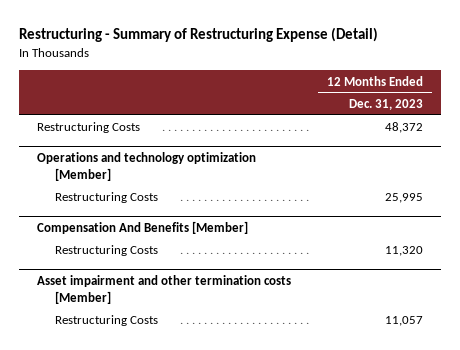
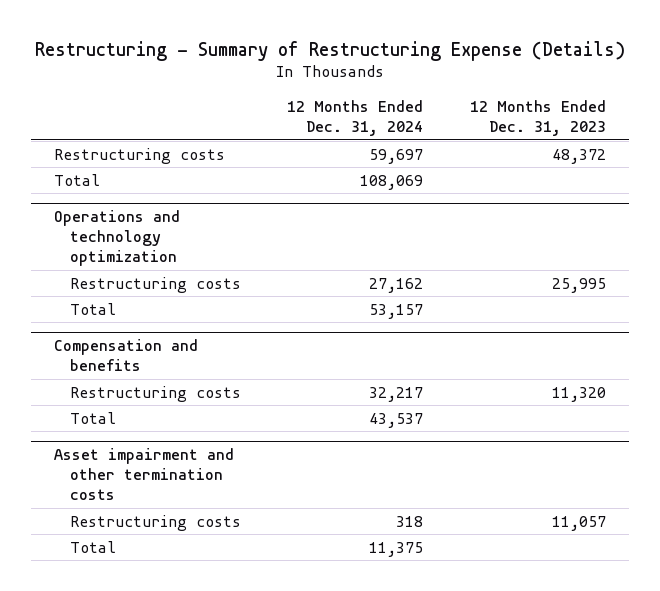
[18,27,378,43] Restructuring - Summary of Restructuring Expense (Detail) -> [34,40,625,61] Restructuring - Summary of Restructuring Expense (Details)
none -> [287,99,424,137] 12 Months Ended Dec. 31, 2024
[36,122,140,134] Restructuring Costs -> [54,147,226,164] Restructuring costs
none -> [54,173,101,186] Total
[36,151,256,182] Operations and technology optimization [Member] -> [54,209,181,267] Operations and technology optimization
[55,192,159,204] Restructuring Costs -> [70,276,242,293] Restructuring costs
none -> [70,302,117,315] Total
[36,220,248,234] Compensation And Benefits [Member] -> [54,338,199,372] Compensation and benefits
[55,245,159,257] Restructuring Costs -> [70,385,242,402] Restructuring costs
none -> [70,411,117,424] Total
[36,274,291,305] Asset impairment and other termination costs [Member] -> [54,447,235,501] Asset impairment and other termination costs
[55,315,159,327] Restructuring Costs -> [70,514,242,531] Restructuring costs
none -> [70,540,117,553] Total

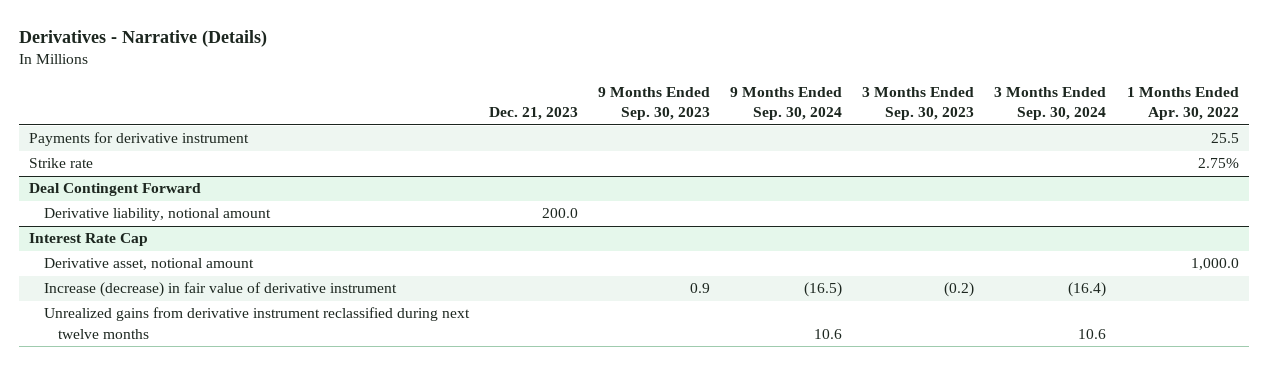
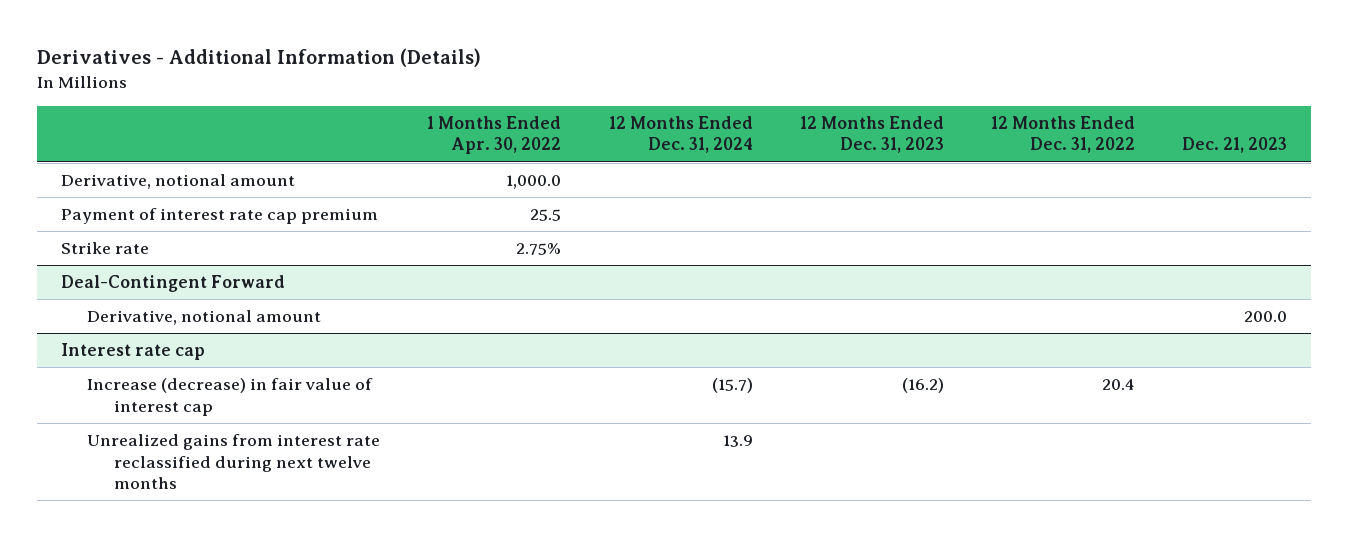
[19,30,268,48] Derivatives - Narrative (Details) -> [37,48,482,68] Derivatives - Additional Information (Details)
[598,87,711,121] 9 Months Ended Sep. 30, 2023 -> none
[730,87,843,121] 9 Months Ended Sep. 30, 2024 -> none
[862,87,975,121] 3 Months Ended Sep. 30, 2023 -> none
[994,87,1107,121] 3 Months Ended Sep. 30, 2024 -> none
none -> [608,116,753,154] 12 Months Ended Dec. 31, 2024
none -> [799,116,944,154] 12 Months Ended Dec. 31, 2023
none -> [990,116,1135,154] 12 Months Ended Dec. 31, 2022
none -> [60,174,295,190] Derivative, notional amount
[29,132,250,147] Payments for derivative instrument -> [60,208,378,225] Payment of interest rate cap premium
[43,258,254,271] Derivative asset, notional amount -> none
[29,183,202,197] Deal Contingent Forward -> [60,275,285,293] Deal-Contingent Forward
[43,208,271,222] Derivative liability, notional amount -> [87,310,322,326] Derivative, notional amount
[29,233,149,247] Interest Rate Cap -> [60,343,205,361] Interest rate cap
[43,282,397,298] Increase (decrease) in fair value of derivative instrument -> [87,378,374,416] Increase (decrease) in fair value of interest cap
[43,307,470,339] Unrealized gains from derivative instrument reclassified during next twelve months -> [87,434,381,490] Unrealized gains from interest rate reclassified during next twelve months

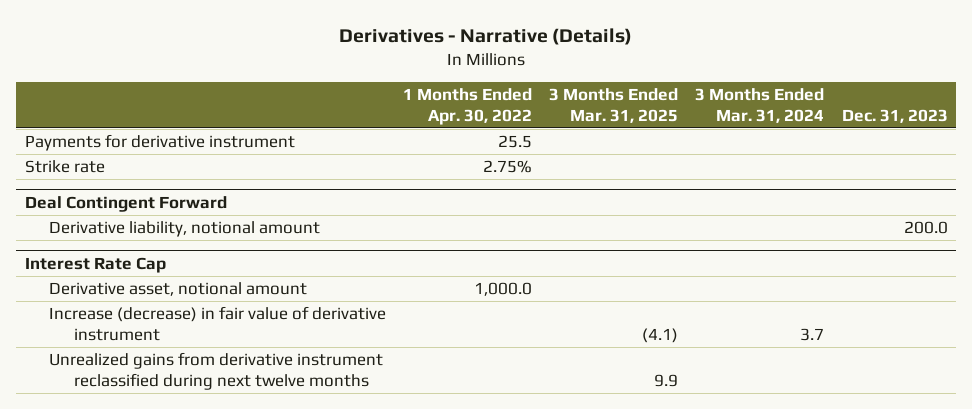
[37,48,482,68] Derivatives - Additional Information (Details) -> [339,28,633,46] Derivatives - Narrative (Details)
[608,116,753,154] 12 Months Ended Dec. 31, 2024 -> none
[799,116,944,154] 12 Months Ended Dec. 31, 2023 -> none
[990,116,1135,154] 12 Months Ended Dec. 31, 2022 -> none
[1181,137,1287,154] Dec. 21, 2023 -> none
none -> [549,87,679,123] 3 Months Ended Mar. 31, 2025
none -> [695,87,825,123] 3 Months Ended Mar. 31, 2024
none -> [841,108,948,123] Dec. 31, 2023
[60,174,295,190] Derivative, notional amount -> none
[60,208,378,225] Payment of interest rate cap premium -> [24,134,295,152] Payments for derivative instrument
[60,275,285,293] Deal-Contingent Forward -> [24,195,227,212] Deal Contingent Forward
[87,310,322,326] Derivative, notional amount -> [49,221,321,238] Derivative liability, notional amount
[60,343,205,361] Interest rate cap -> [24,256,166,273] Interest Rate Cap
none -> [49,282,308,297] Derivative asset, notional amount
[87,378,374,416] Increase (decrease) in fair value of interest cap -> [49,306,387,341] Increase (decrease) in fair value of derivative instrument
[87,434,381,490] Unrealized gains from interest rate reclassified during next twelve months -> [49,352,384,390] Unrealized gains from derivative instrument reclassified during next twelve months

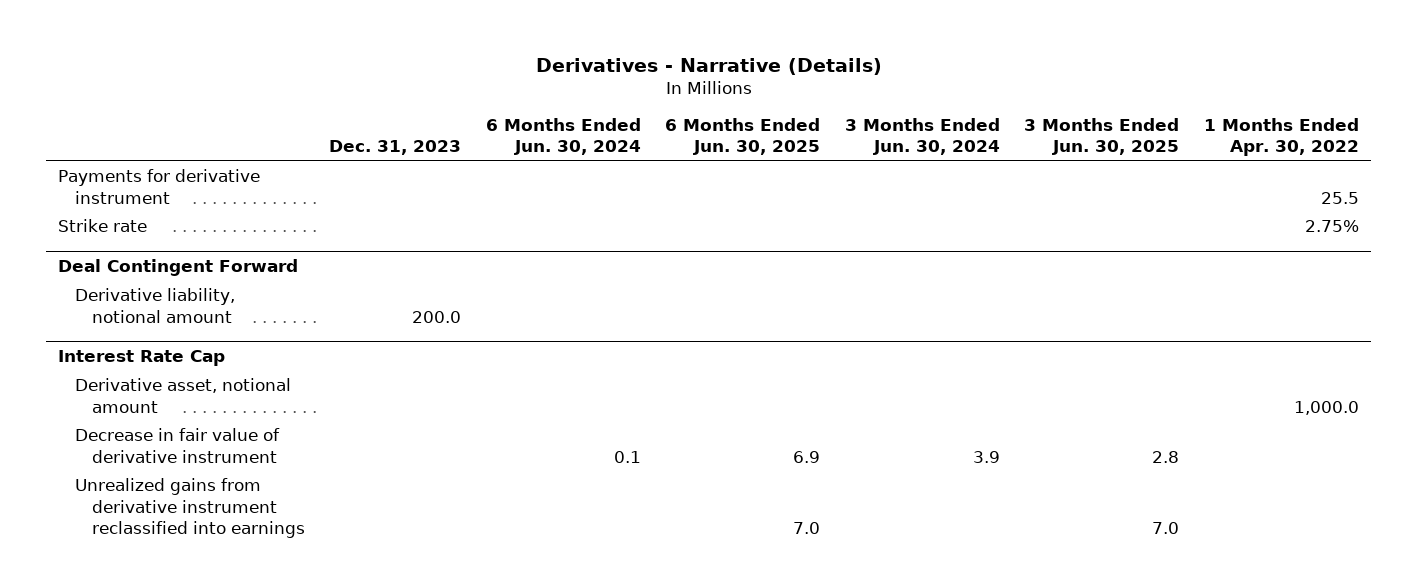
[549,87,679,123] 3 Months Ended Mar. 31, 2025 -> none
[695,87,825,123] 3 Months Ended Mar. 31, 2024 -> none
none -> [485,117,641,156] 6 Months Ended Jun. 30, 2024
none -> [665,117,821,156] 6 Months Ended Jun. 30, 2025
none -> [844,117,1000,156] 3 Months Ended Jun. 30, 2024
none -> [1024,117,1180,156] 3 Months Ended Jun. 30, 2025
[49,306,387,341] Increase (decrease) in fair value of derivative instrument -> [75,428,281,463] Decrease in fair value of derivative instrument
[49,352,384,390] Unrealized gains from derivative instrument reclassified during next twelve months -> [75,478,305,538] Unrealized gains from derivative instrument reclassified into earnings

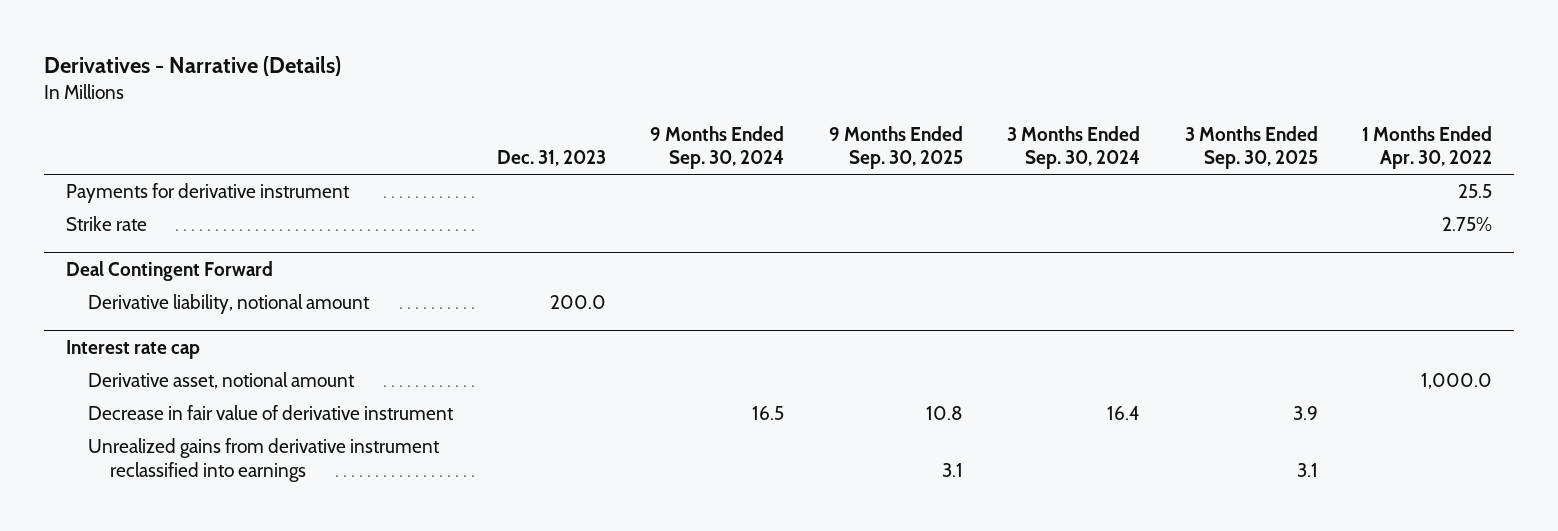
[485,117,641,156] 6 Months Ended Jun. 30, 2024 -> none
[665,117,821,156] 6 Months Ended Jun. 30, 2025 -> none
[844,117,1000,156] 3 Months Ended Jun. 30, 2024 -> none
[1024,117,1180,156] 3 Months Ended Jun. 30, 2025 -> none
none -> [650,125,785,170] 9 Months Ended Sep. 30, 2024
none -> [828,125,963,170] 9 Months Ended Sep. 30, 2025
none -> [1007,125,1141,170] 3 Months Ended Sep. 30, 2024
none -> [1184,125,1318,170] 3 Months Ended Sep. 30, 2025
[58,350,226,367] Interest Rate Cap -> [65,339,200,359] Interest rate cap

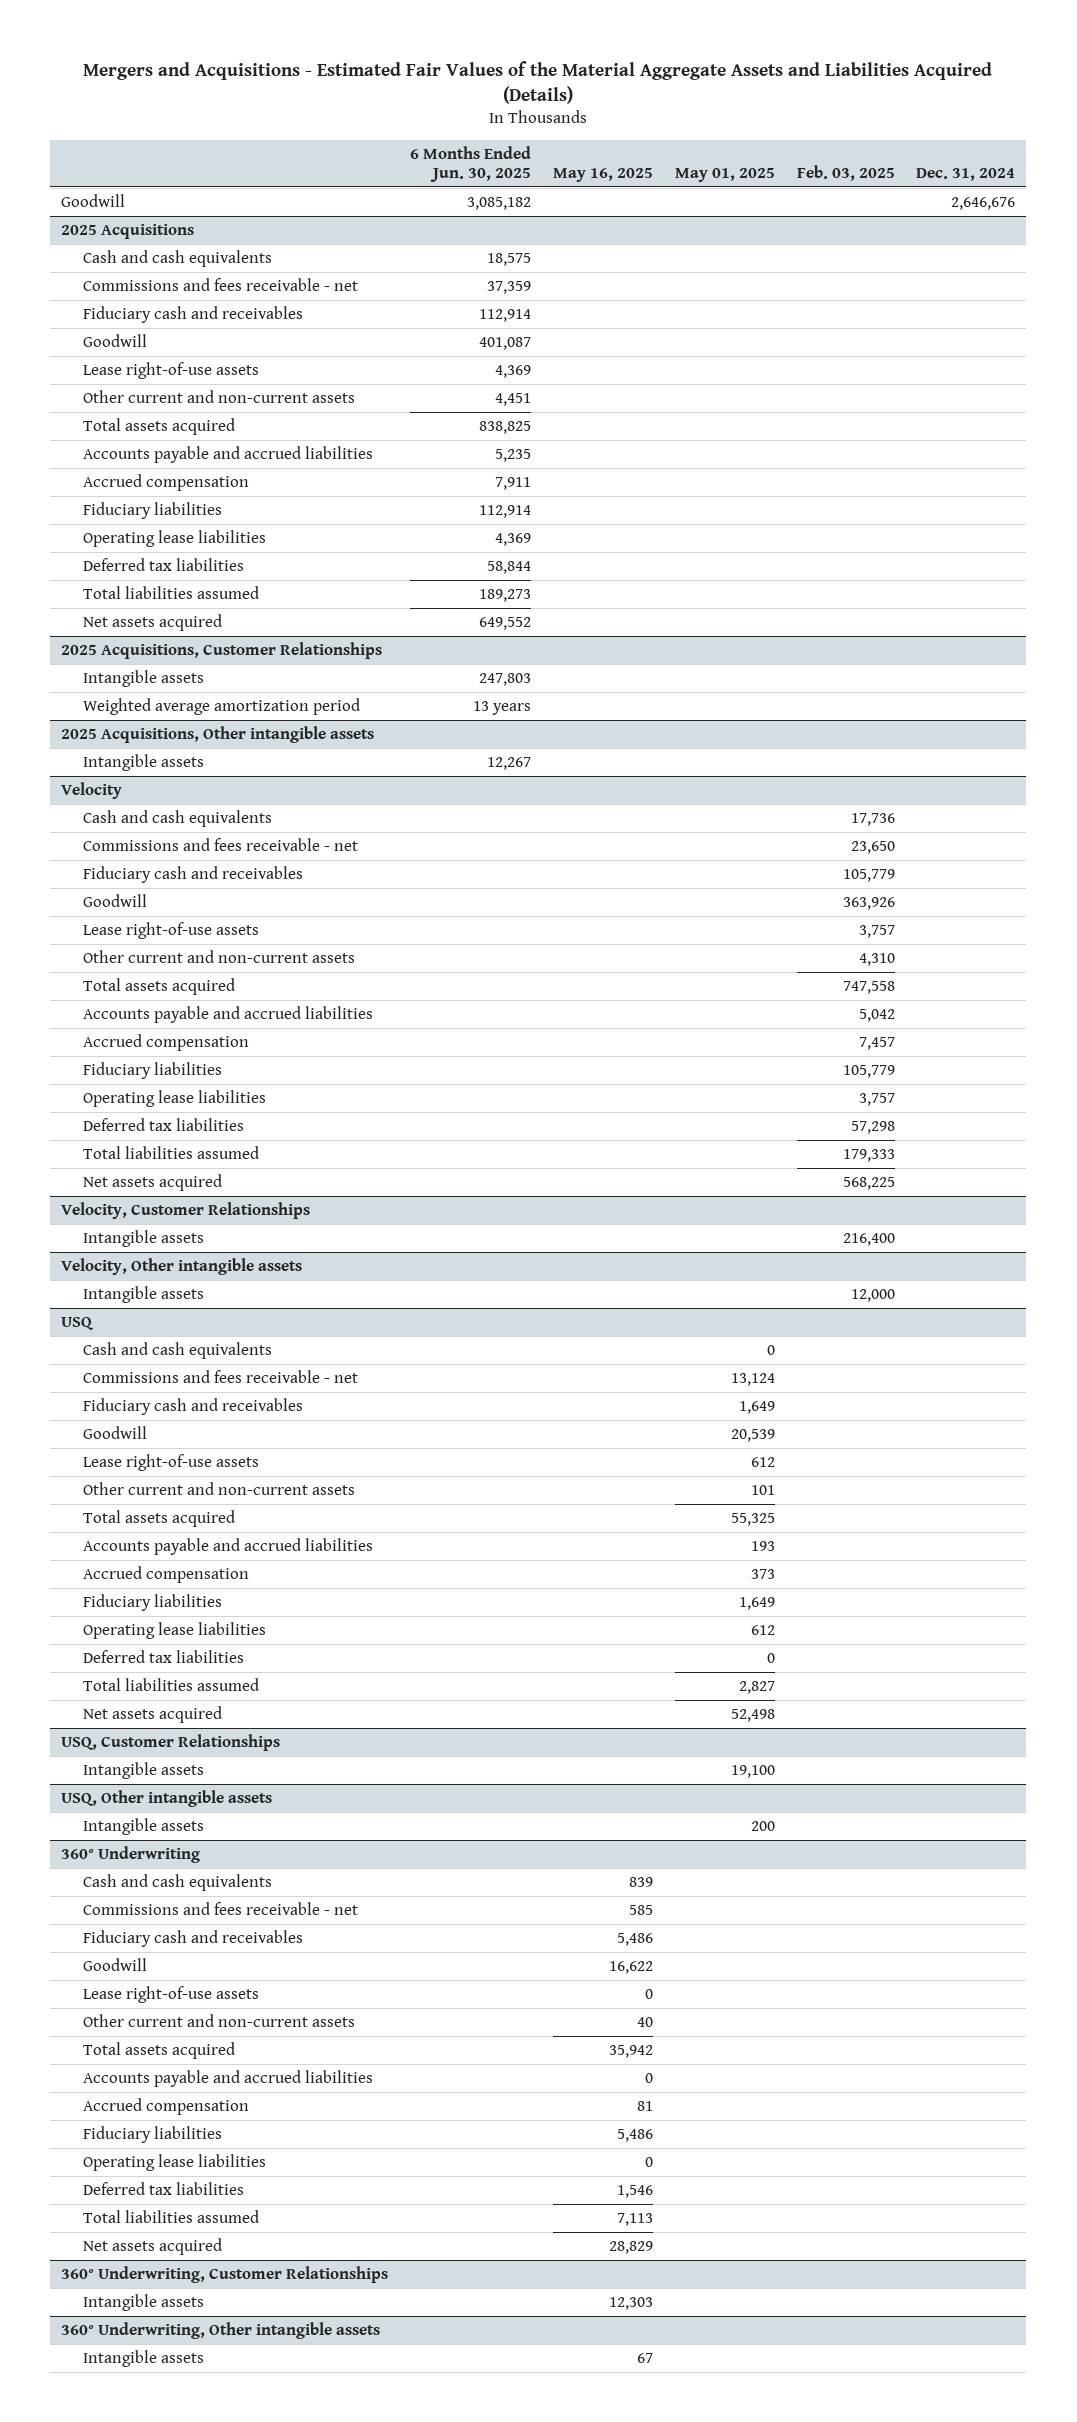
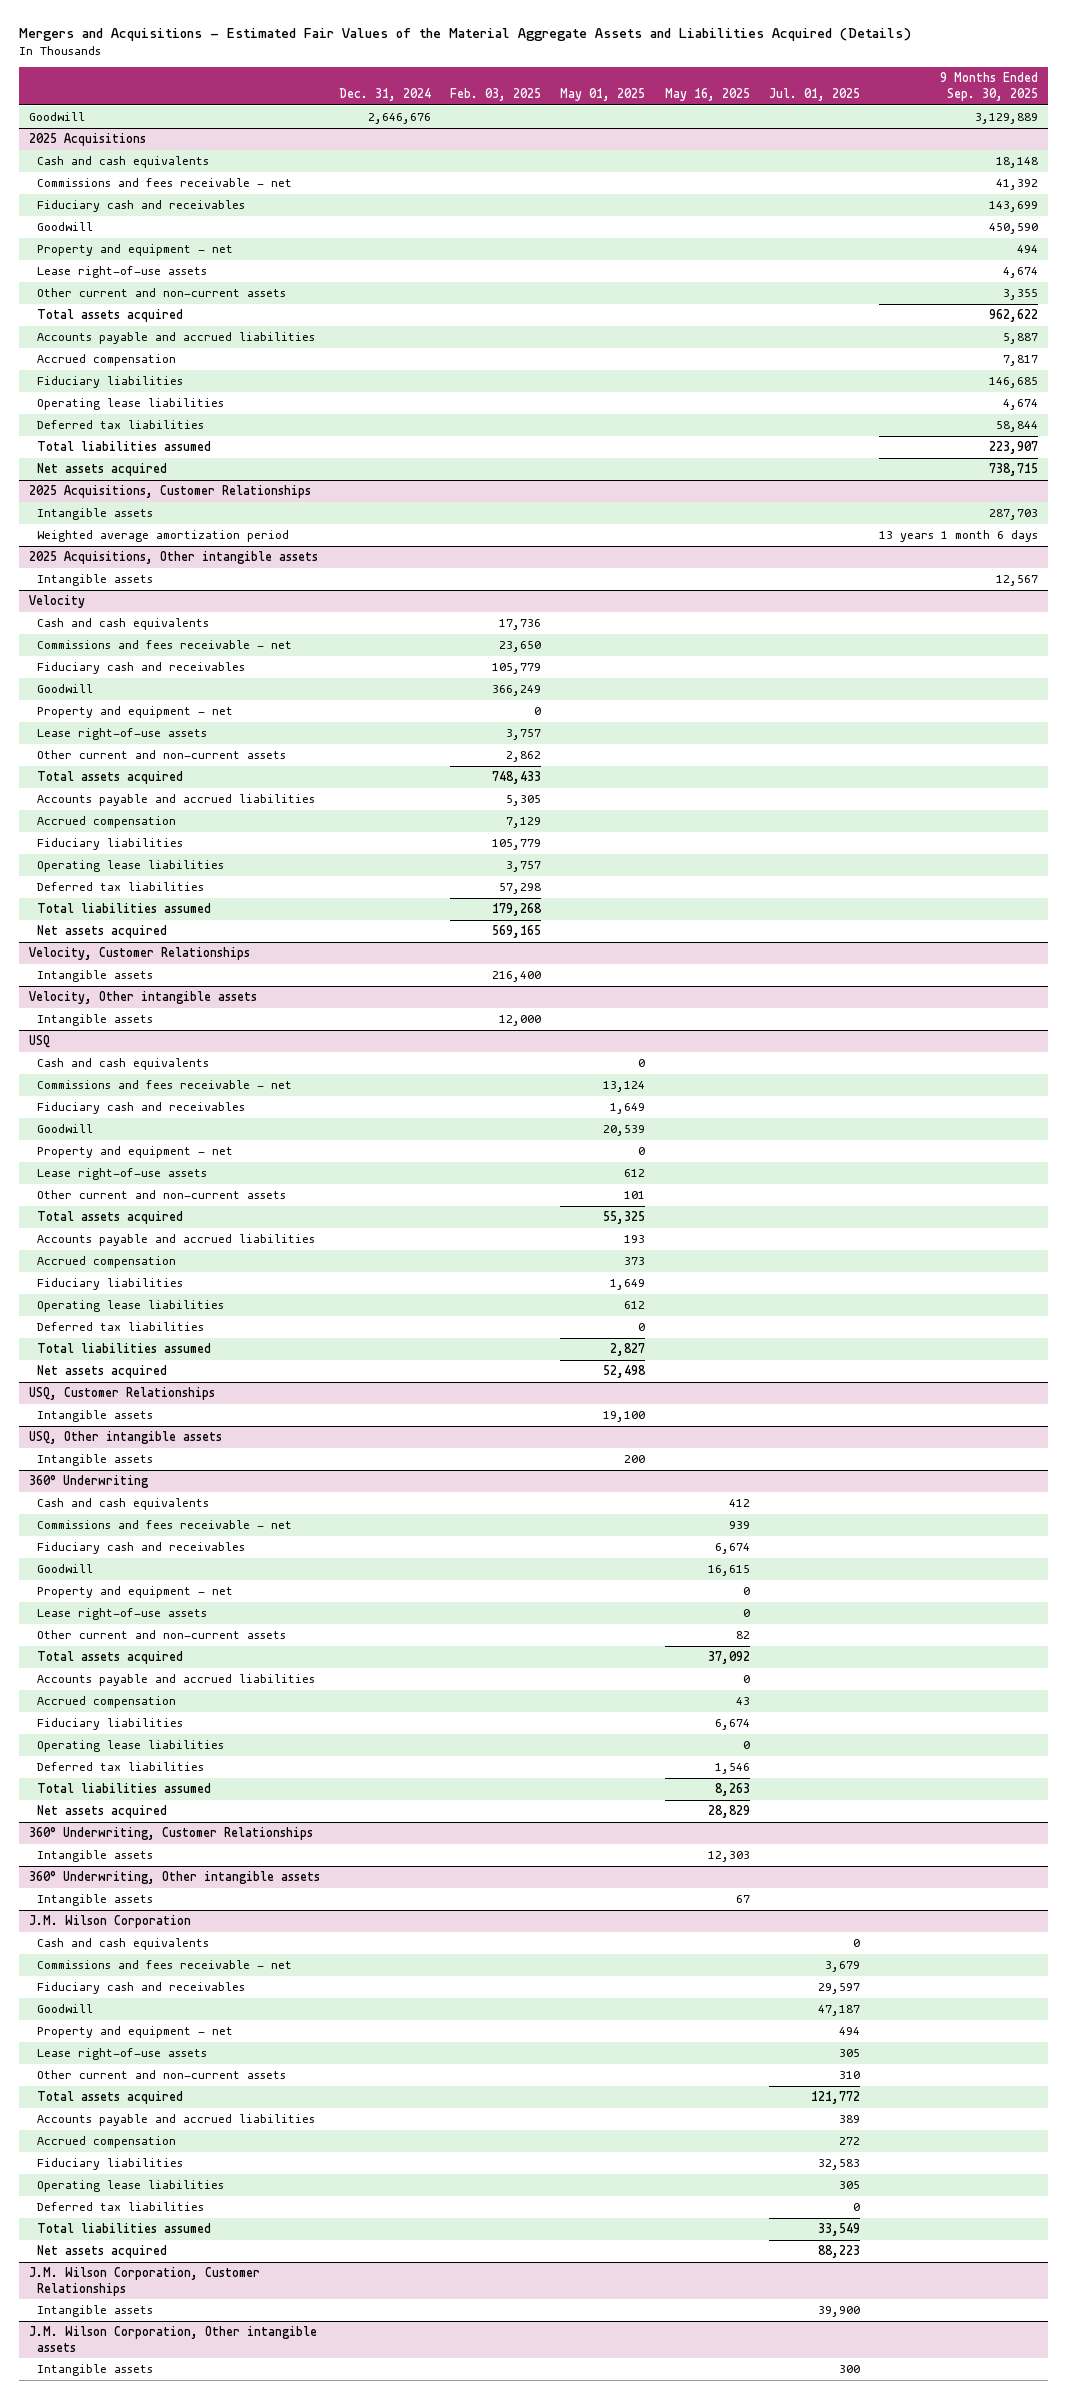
[410,145,532,183] 6 Months Ended Jun. 30, 2025 -> none
none -> [768,88,860,102] Jul. 01, 2025
none -> [940,72,1039,102] 9 Months Ended Sep. 30, 2025
none -> [37,244,234,257] Property and equipment - net
[842,897,895,911] 363,926 -> [492,685,542,697] 366,249
none -> [37,706,234,719] Property and equipment - net
[858,953,895,967] 4,310 -> [506,751,542,763] 2,862
[842,981,895,995] 747,558 -> [492,771,542,785] 748,433
[858,1009,895,1023] 5,042 -> [506,795,542,807] 5,305
[858,1037,895,1051] 7,457 -> [506,817,542,829] 7,129
[842,1149,895,1163] 179,333 -> [492,903,543,917] 179,268
[842,1177,895,1191] 568,225 -> [492,925,542,939] 569,165
none -> [37,1146,234,1159] Property and equipment - net
[628,1877,653,1888] 839 -> [728,1499,750,1508] 412
[628,1905,653,1916] 585 -> [728,1521,750,1530] 939
[616,1933,653,1947] 5,486 -> [714,1543,750,1555] 6,674
[608,1961,653,1975] 16,622 -> [707,1565,750,1577] 16,615
none -> [37,1586,234,1599] Property and equipment - net
[636,2017,653,2028] 40 -> [735,1631,750,1640] 82
[608,2045,653,2059] 35,942 -> [707,1651,750,1665] 37,092
[636,2101,653,2112] 81 -> [735,1697,750,1706] 43
[616,2129,653,2143] 5,486 -> [714,1719,750,1731] 6,674
[616,2213,653,2227] 7,113 -> [714,1783,750,1797] 8,263
none -> [28,1915,191,1929] J.M. Wilson Corporation
none -> [37,1938,210,1951] Cash and cash equivalents
none -> [37,1960,293,1970] Commissions and fees receivable - net
none -> [37,1982,246,1995] Fiduciary cash and receivables
none -> [37,2004,94,2014] Goodwill
none -> [37,2026,234,2039] Property and equipment - net
none -> [37,2048,208,2061] Lease right-of-use assets
none -> [37,2070,287,2080] Other current and non-current assets
none -> [37,2091,184,2105] Total assets acquired
none -> [37,2114,316,2127] Accounts payable and accrued liabilities
none -> [37,2136,177,2149] Accrued compensation
none -> [37,2158,184,2171] Fiduciary liabilities
none -> [37,2180,225,2193] Operating lease liabilities
none -> [37,2202,205,2212] Deferred tax liabilities
none -> [37,2223,212,2234] Total liabilities assumed
none -> [37,2245,168,2259] Net assets acquired
none -> [28,2267,260,2296] J.M. Wilson Corporation, Customer Relationships
none -> [37,2305,154,2318] Intangible assets
none -> [28,2326,317,2352] J.M. Wilson Corporation, Other intangible assets
none -> [37,2364,154,2377] Intangible assets

